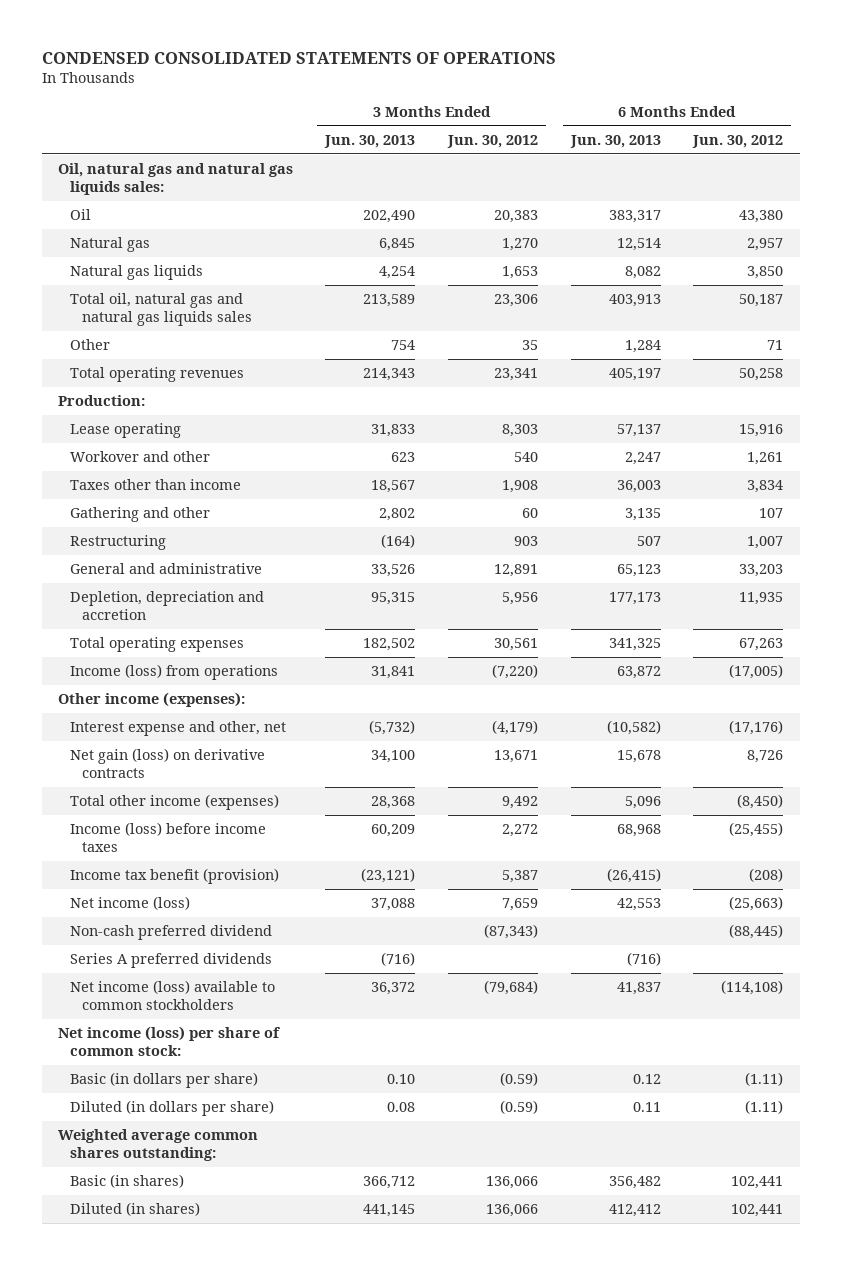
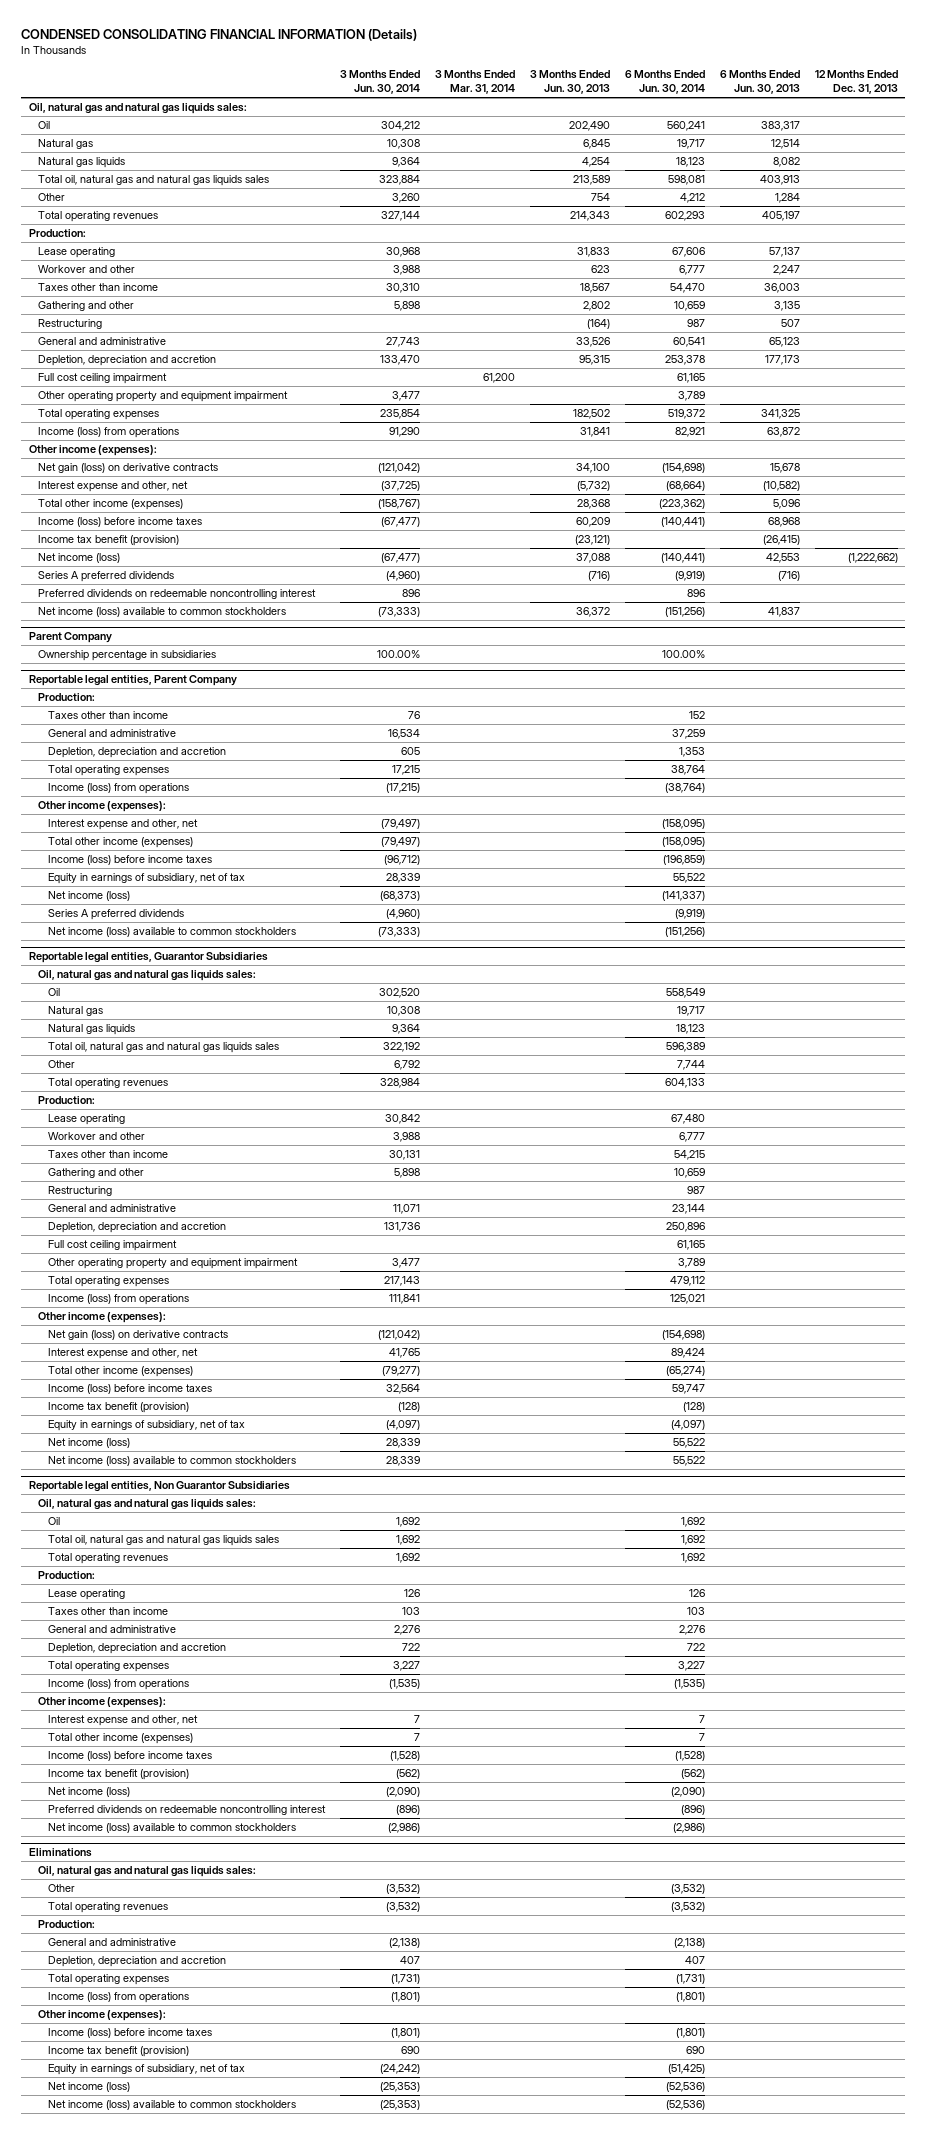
[41,51,556,64] CONDENSED CONSOLIDATED STATEMENTS OF OPERATIONS -> [21,28,418,41] CONDENSED CONSOLIDATING FINANCIAL INFORMATION (Details)
[447,134,539,148] Jun. 30, 2012 -> none
[692,134,784,148] Jun. 30, 2012 -> none
none -> [340,69,421,95] 3 Months Ended Jun. 30, 2014
none -> [435,69,516,95] 3 Months Ended Mar. 31, 2014
none -> [625,69,706,95] 6 Months Ended Jun. 30, 2014
none -> [815,69,899,95] 12 Months Ended Dec. 31, 2013
none -> [38,372,168,384] Full cost ceiling impairment
none -> [38,390,289,402] Other operating property and equipment impairment
[70,721,287,737] Interest expense and other, net -> [38,480,189,492] Interest expense and other, net
[70,925,273,941] Non-cash preferred dividend -> none
none -> [38,588,317,599] Preferred dividends on redeemable noncontrolling interest
[57,1026,280,1056] Net income (loss) per share of common stock: -> none
[70,1072,259,1089] Basic (in dollars per share) -> none
[70,1100,275,1117] Diluted (in dollars per share) -> none
[57,1129,258,1161] Weighted average common shares outstanding: -> none
[70,1174,185,1189] Basic (in shares) -> none
[70,1202,201,1217] Diluted (in shares) -> none
none -> [28,632,112,644] Parent Company
none -> [38,649,217,661] Ownership percentage in subsidiaries
none -> [28,675,237,687] Reportable legal entities, Parent Company
none -> [38,692,96,701] Production:
none -> [48,710,169,719] Taxes other than income
none -> [48,728,177,737] General and administrative
none -> [48,746,227,758] Depletion, depreciation and accretion
none -> [48,764,170,776] Total operating expenses
none -> [48,782,190,794] Income (loss) from operations
none -> [38,800,167,812] Other income (expenses):
none -> [48,818,199,830] Interest expense and other, net
none -> [48,836,194,848] Total other income (expenses)
none -> [48,854,213,865] Income (loss) before income taxes
none -> [48,872,246,884] Equity in earnings of subsidiary, net of tax
none -> [48,890,131,901] Net income (loss)
none -> [48,908,185,920] Series A preferred dividends
none -> [48,926,297,937] Net income (loss) available to common stockholders
none -> [28,952,268,964] Reportable legal entities, Guarantor Subsidiaries
none -> [38,969,257,981] Oil, natural gas and natural gas liquids sales:
none -> [48,987,61,996] Oil
none -> [48,1005,104,1016] Natural gas
none -> [48,1023,136,1035] Natural gas liquids
none -> [48,1041,280,1053] Total oil, natural gas and natural gas liquids sales
none -> [48,1059,76,1068] Other
none -> [48,1077,169,1089] Total operating revenues
none -> [38,1095,96,1104] Production:
none -> [48,1113,126,1125] Lease operating
none -> [48,1131,146,1140] Workover and other
none -> [48,1149,169,1158] Taxes other than income
none -> [48,1167,145,1178] Gathering and other
none -> [48,1185,113,1196] Restructuring
none -> [48,1203,177,1212] General and administrative
none -> [48,1221,227,1233] Depletion, depreciation and accretion
none -> [48,1239,178,1251] Full cost ceiling impairment
none -> [48,1257,299,1269] Other operating property and equipment impairment
none -> [48,1275,170,1287] Total operating expenses
none -> [48,1293,190,1305] Income (loss) from operations
none -> [38,1311,167,1323] Other income (expenses):
none -> [48,1329,229,1340] Net gain (loss) on derivative contracts
none -> [48,1347,199,1359] Interest expense and other, net
none -> [48,1365,194,1377] Total other income (expenses)
none -> [48,1383,213,1394] Income (loss) before income taxes
none -> [48,1401,190,1413] Income tax benefit (provision)
none -> [48,1419,246,1431] Equity in earnings of subsidiary, net of tax
none -> [48,1437,131,1448] Net income (loss)
none -> [48,1455,297,1466] Net income (loss) available to common stockholders
none -> [28,1481,290,1493] Reportable legal entities, Non Guarantor Subsidiaries
none -> [38,1498,257,1510] Oil, natural gas and natural gas liquids sales:
none -> [48,1516,61,1525] Oil
none -> [48,1534,280,1546] Total oil, natural gas and natural gas liquids sales
none -> [48,1552,169,1564] Total operating revenues
none -> [38,1570,96,1579] Production:
none -> [48,1588,126,1600] Lease operating
none -> [48,1606,169,1615] Taxes other than income
none -> [48,1624,177,1633] General and administrative
none -> [48,1642,227,1654] Depletion, depreciation and accretion
none -> [48,1660,170,1672] Total operating expenses
none -> [48,1678,190,1690] Income (loss) from operations
none -> [38,1696,167,1708] Other income (expenses):
none -> [48,1714,199,1726] Interest expense and other, net
none -> [48,1732,194,1744] Total other income (expenses)
none -> [48,1750,213,1761] Income (loss) before income taxes
none -> [48,1768,190,1780] Income tax benefit (provision)
none -> [48,1786,131,1797] Net income (loss)
none -> [48,1804,327,1815] Preferred dividends on redeemable noncontrolling interest
none -> [48,1822,297,1833] Net income (loss) available to common stockholders
none -> [28,1848,92,1858] Eliminations
none -> [38,1865,257,1877] Oil, natural gas and natural gas liquids sales:
none -> [48,1883,76,1892] Other
none -> [48,1901,169,1913] Total operating revenues
none -> [38,1919,96,1928] Production:
none -> [48,1937,177,1946] General and administrative
none -> [48,1955,227,1967] Depletion, depreciation and accretion
none -> [48,1973,170,1985] Total operating expenses
none -> [48,1991,190,2003] Income (loss) from operations
none -> [38,2009,167,2021] Other income (expenses):
none -> [48,2027,213,2038] Income (loss) before income taxes
none -> [48,2045,190,2057] Income tax benefit (provision)
none -> [48,2063,246,2075] Equity in earnings of subsidiary, net of tax
none -> [48,2081,131,2092] Net income (loss)
none -> [48,2099,297,2110] Net income (loss) available to common stockholders

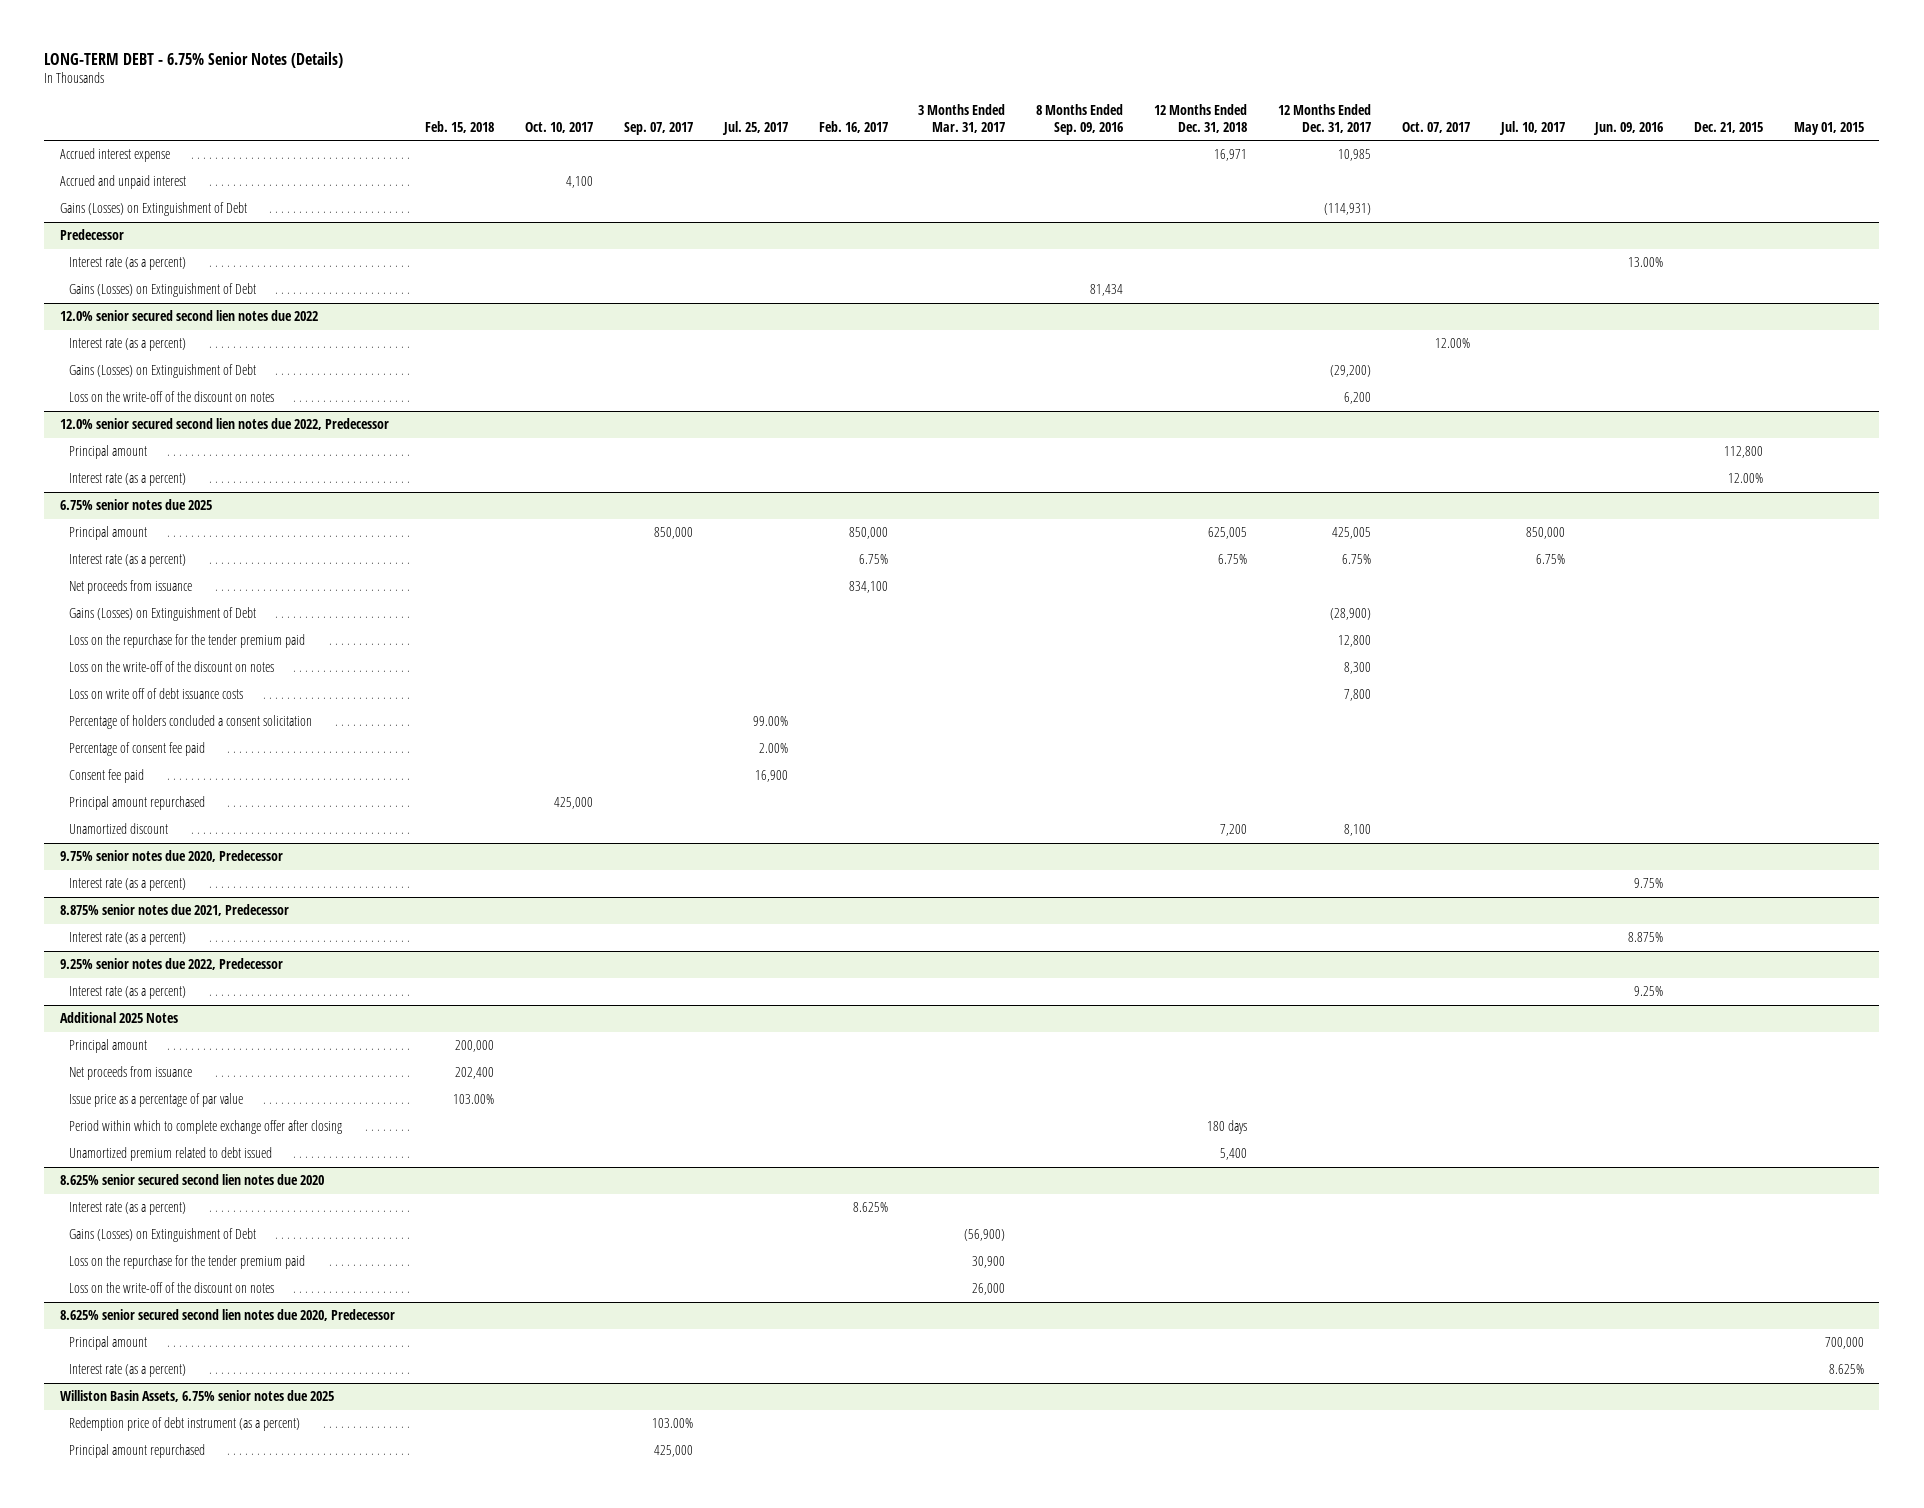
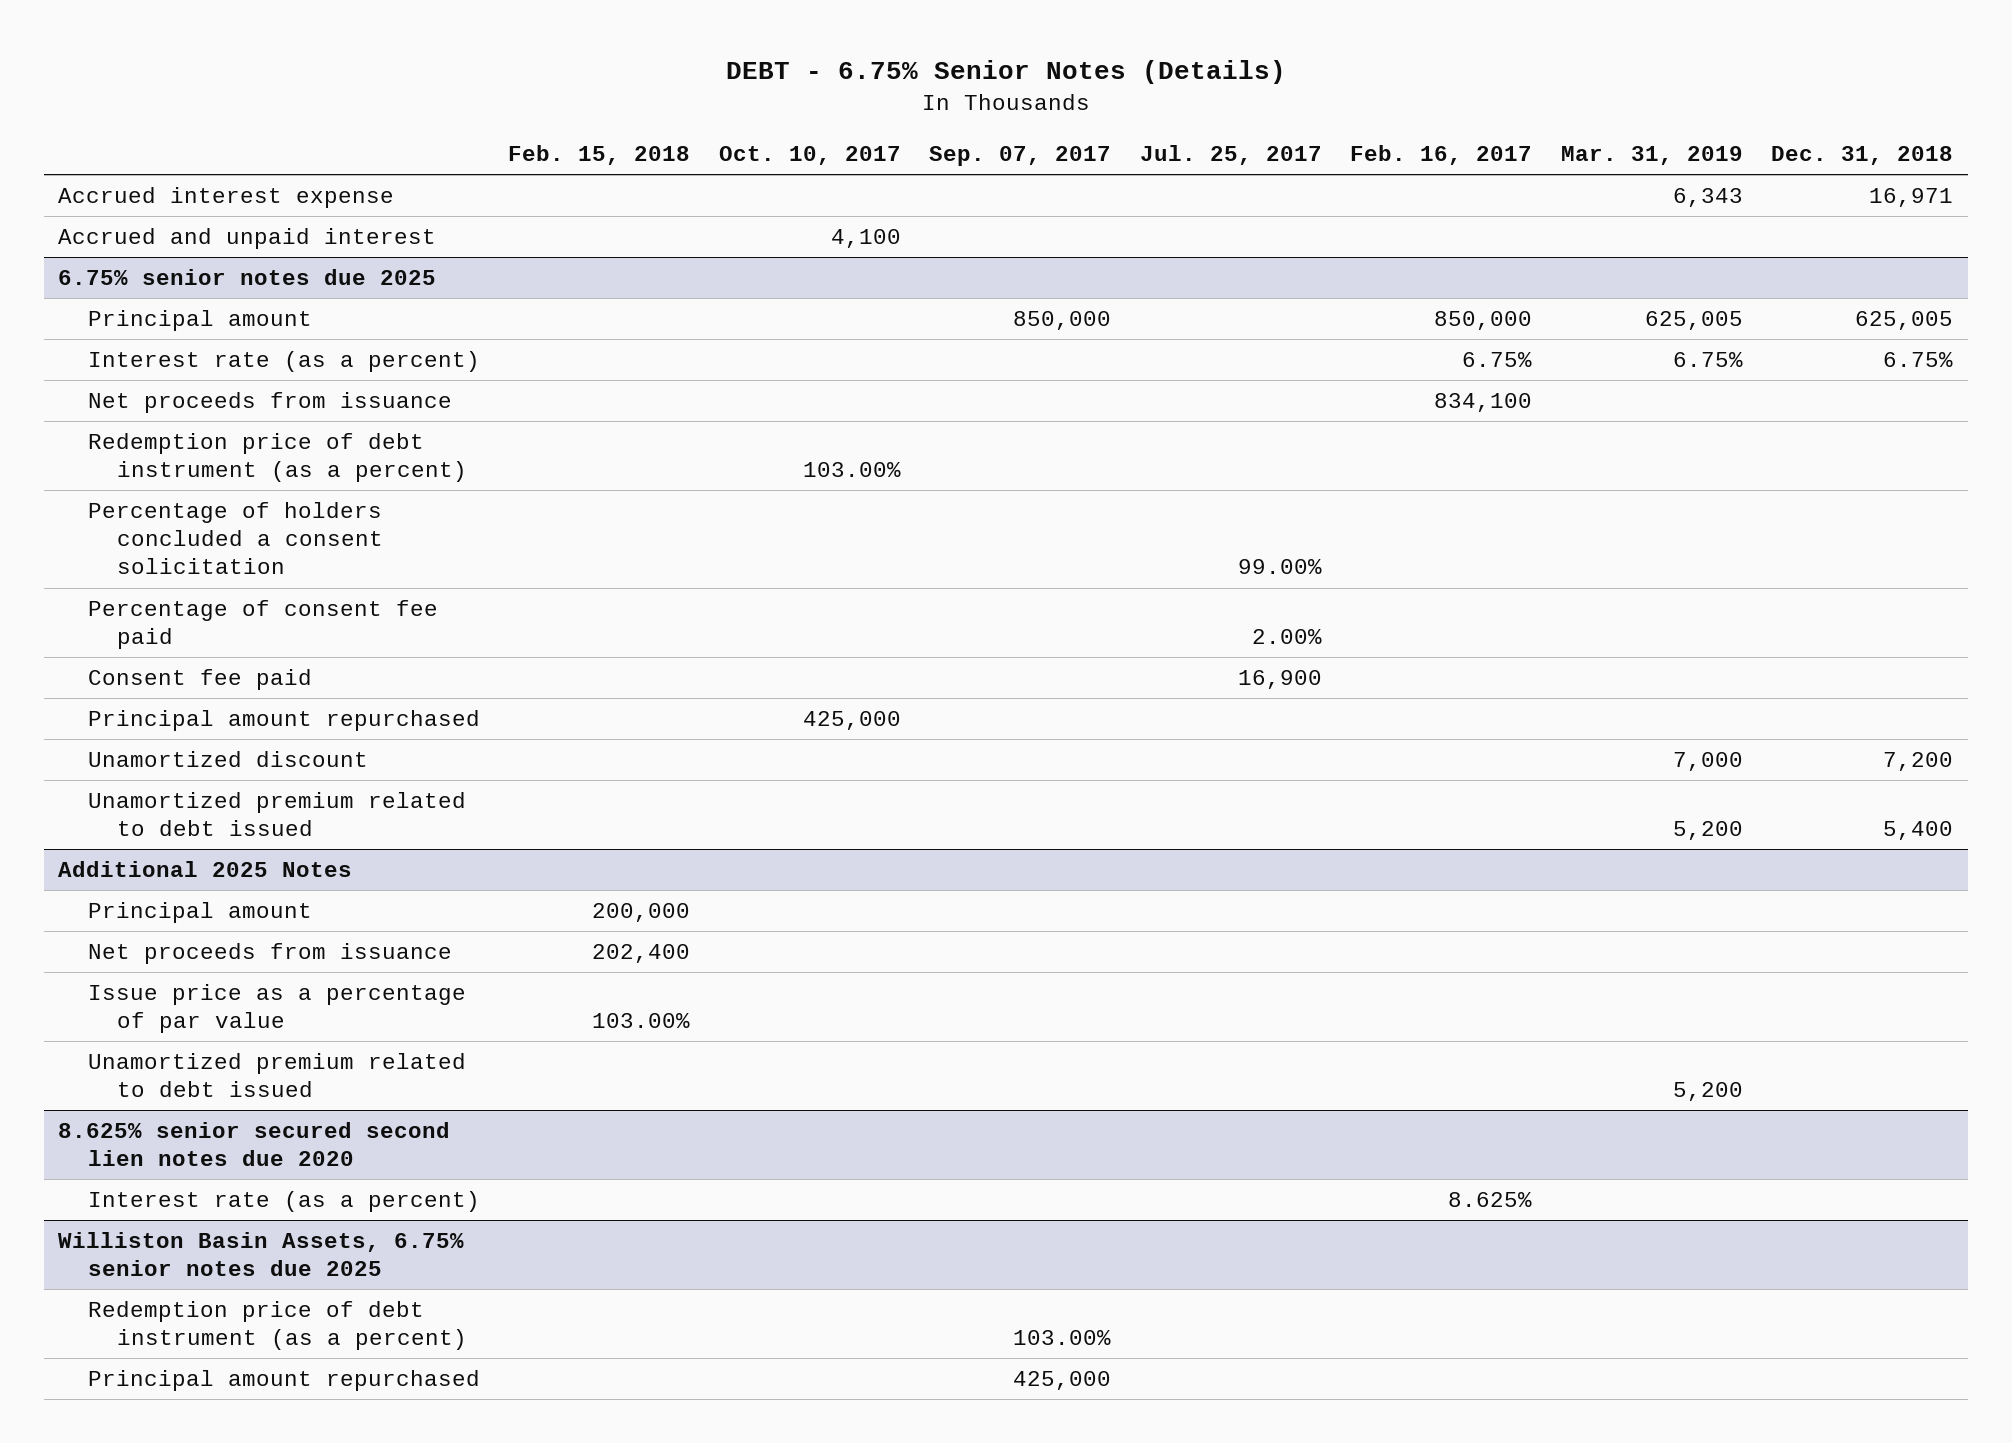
[44,52,344,69] LONG-TERM DEBT - 6.75% Senior Notes (Details) -> [725,60,1286,85] DEBT - 6.75% Senior Notes (Details)
[918,104,1006,133] 3 Months Ended Mar. 31, 2017 -> none
[1036,104,1124,135] 8 Months Ended Sep. 09, 2016 -> none
[1154,104,1248,133] 12 Months Ended Dec. 31, 2018 -> none
[1277,104,1371,133] 12 Months Ended Dec. 31, 2017 -> none
[1401,121,1470,133] Oct. 07, 2017 -> none
[1498,120,1565,135] Jul. 10, 2017 -> none
[1593,121,1664,135] Jun. 09, 2016 -> none
[1694,121,1764,133] Dec. 21, 2015 -> none
[1793,121,1864,135] May 01, 2015 -> none
none -> [1560,145,1743,165] Mar. 31, 2019
none -> [1771,145,1954,165] Dec. 31, 2018
[59,202,247,217] Gains (Losses) on Extinguishment of Debt -> none
[59,229,124,241] Predecessor -> none
[69,257,187,271] Interest rate (as a percent) -> none
[69,283,257,298] Gains (Losses) on Extinguishment of Debt -> none
[59,310,318,322] 12.0% senior secured second lien notes due 2022 -> none
[69,338,187,352] Interest rate (as a percent) -> none
[69,364,257,379] Gains (Losses) on Extinguishment of Debt -> none
[69,391,275,403] Loss on the write-off of the discount on notes -> none
[59,418,389,431] 12.0% senior secured second lien notes due 2022, Predecessor -> none
[69,445,148,460] Principal amount -> none
[69,473,187,487] Interest rate (as a percent) -> none
[69,607,257,622] Gains (Losses) on Extinguishment of Debt -> none
[69,634,306,649] Loss on the repurchase for the tender premium paid -> none
[69,661,275,673] Loss on the write-off of the discount on notes -> none
[69,688,244,700] Loss on write off of debt issuance costs -> none
none -> [87,433,467,483] Redemption price of debt instrument (as a percent)
[59,850,283,863] 9.75% senior notes due 2020, Predecessor -> none
[69,878,187,892] Interest rate (as a percent) -> none
[59,904,289,917] 8.875% senior notes due 2021, Predecessor -> none
[69,932,187,946] Interest rate (as a percent) -> none
[59,958,283,971] 9.25% senior notes due 2022, Predecessor -> none
[69,986,187,1000] Interest rate (as a percent) -> none
none -> [87,792,466,837] Unamortized premium related to debt issued
[69,1120,343,1135] Period within which to complete exchange offer after closing -> none
[69,1228,257,1243] Gains (Losses) on Extinguishment of Debt -> none
[69,1255,306,1270] Loss on the repurchase for the tender premium paid -> none
[69,1282,275,1294] Loss on the write-off of the discount on notes -> none
[59,1309,395,1322] 8.625% senior secured second lien notes due 2020, Predecessor -> none
[69,1336,148,1351] Principal amount -> none
[69,1364,187,1378] Interest rate (as a percent) -> none

